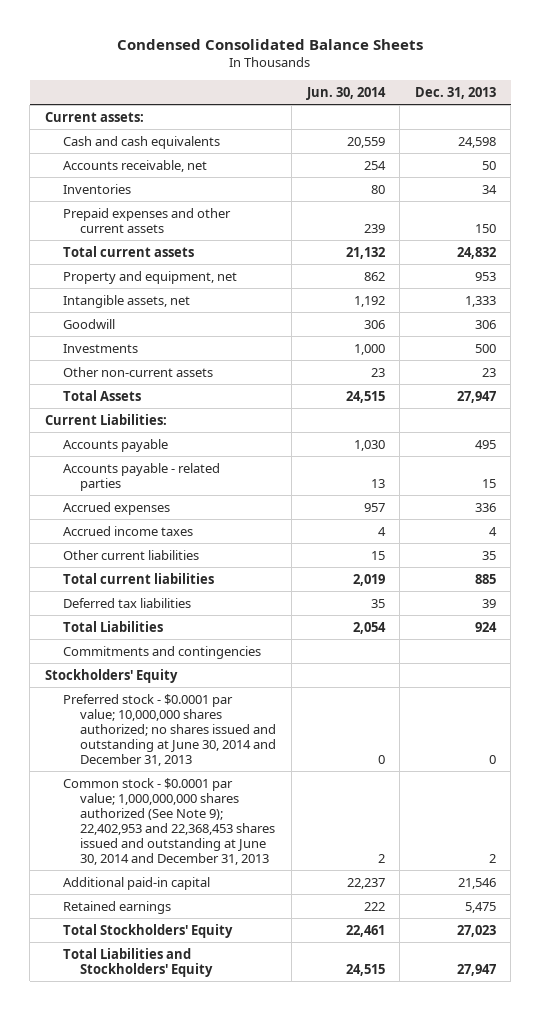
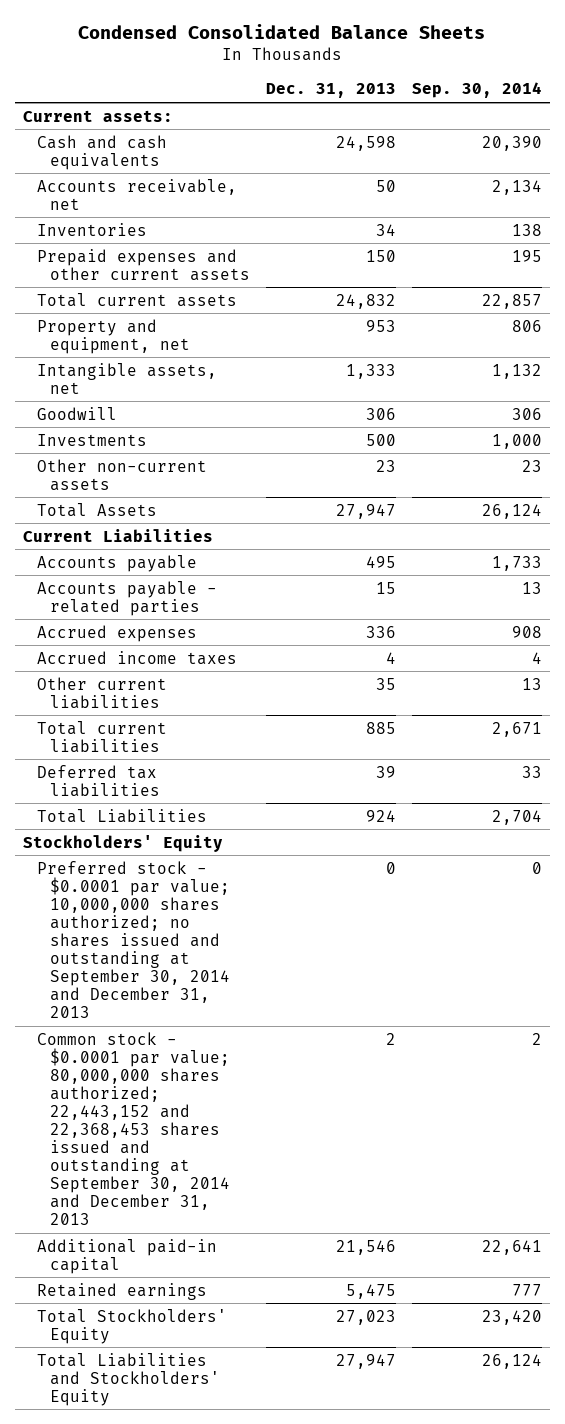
[305,86,386,100] Jun. 30, 2014 -> none
none -> [411,82,542,99] Sep. 30, 2014
[44,413,167,425] Current Liabilities: -> [22,528,213,542] Current Liabilities
[62,645,261,659] Commitments and contingencies -> none
[62,693,277,766] Preferred stock - $0.0001 par value; 10,000,000 shares authorized; no shares issued and outstanding at June 30, 2014 and December 31, 2013 -> [36,860,231,1019] Preferred stock - $0.0001 par value; 10,000,000 shares authorized; no shares issued and outstanding at September 30, 2014 and December 31, 2013
[62,777,276,865] Common stock - $0.0001 par value; 1,000,000,000 shares authorized (See Note 9); 22,402,953 and 22,368,453 shares issued and outstanding at June 30, 2014 and December 31, 2013 -> [36,1031,231,1226] Common stock - $0.0001 par value; 80,000,000 shares authorized; 22,443,152 and 22,368,453 shares issued and outstanding at September 30, 2014 and December 31, 2013

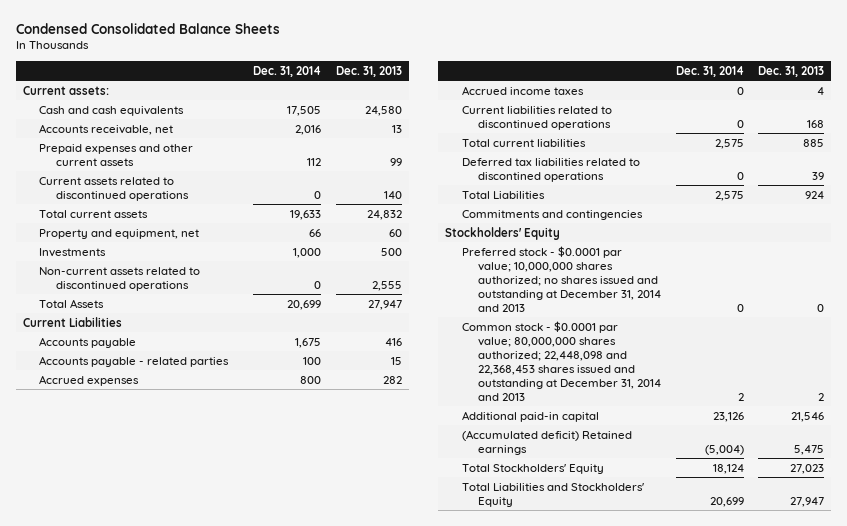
[411,82,542,99] Sep. 30, 2014 -> none
none -> [253,65,322,77] Dec. 31, 2014
[36,222,147,236] Inventories -> none
[336,135,397,151] 24,598 -> [364,105,402,116] 24,580
[376,179,397,192] 50 -> [391,124,402,133] 13
[366,249,397,262] 150 -> [389,157,402,166] 99
none -> [39,176,190,201] Current assets related to discontinued operations
[36,362,217,394] Intangible assets, net -> none
[36,406,117,420] Goodwill -> none
[366,319,397,332] 953 -> [388,228,402,237] 60
[36,458,207,491] Other non-current assets -> none
none -> [39,266,201,291] Non-current assets related to discontinued operations
[366,555,397,568] 495 -> [384,337,402,346] 416
[366,625,397,638] 336 -> [382,375,402,384] 282
[36,676,167,709] Other current liabilities -> none
none -> [461,105,612,130] Current liabilities related to discontinued operations
[36,764,161,797] Deferred tax liabilities -> [461,157,640,182] Deferred tax liabilities related to discontined operations
none -> [461,209,643,220] Commitments and contingencies
[36,860,231,1019] Preferred stock - $0.0001 par value; 10,000,000 shares authorized; no shares issued and outstanding at September 30, 2014 and December 31, 2013 -> [461,245,662,312] Preferred stock - $0.0001 par value; 10,000,000 shares authorized; no shares issued and outstanding at December 31, 2014 and 2013
[36,1031,231,1226] Common stock - $0.0001 par value; 80,000,000 shares authorized; 22,443,152 and 22,368,453 shares issued and outstanding at September 30, 2014 and December 31, 2013 -> [461,320,662,401] Common stock - $0.0001 par value; 80,000,000 shares authorized; 22,448,098 and 22,368,453 shares issued and outstanding at December 31, 2014 and 2013
[36,1282,207,1300] Retained earnings -> [461,429,632,455] (Accumulated deficit) Retained earnings

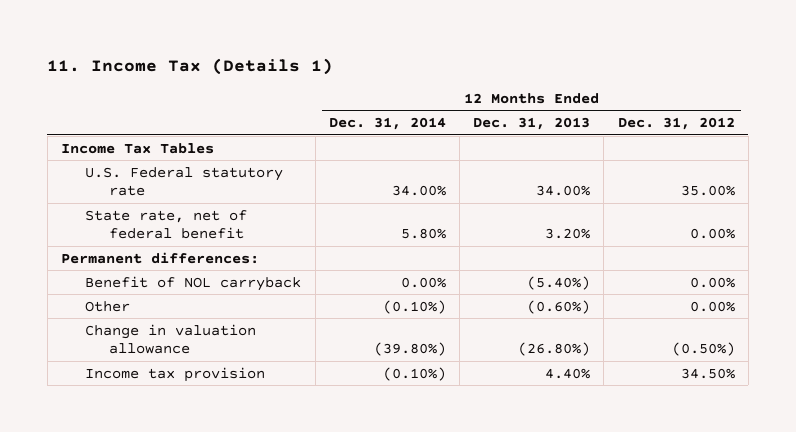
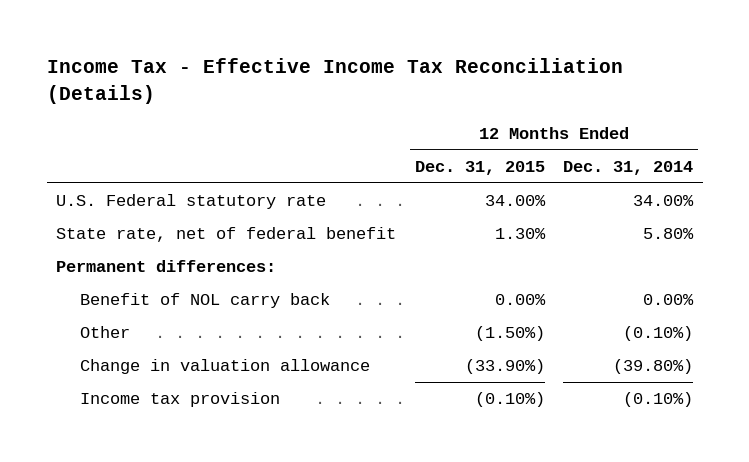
[47,58,334,76] 11. Income Tax (Details 1) -> [46,58,623,104] Income Tax - Effective Income Tax Reconciliation (Details)
[473,117,591,131] Dec. 31, 2013 -> none
[617,117,735,131] Dec. 31, 2012 -> none
none -> [414,160,545,175] Dec. 31, 2015
[61,142,215,154] Income Tax Tables -> none
[85,275,302,291] Benefit of NOL carryback -> [79,293,330,309] Benefit of NOL carry back

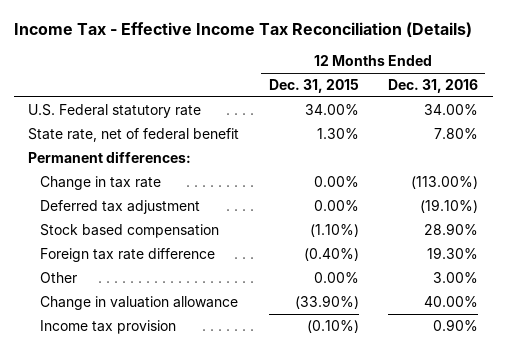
[563,160,694,175] Dec. 31, 2014 -> none
none -> [387,79,478,94] Dec. 31, 2016
[79,293,330,309] Benefit of NOL carry back -> none
none -> [39,175,161,190] Change in tax rate
none -> [39,199,200,214] Deferred tax adjustment
none -> [39,223,219,238] Stock based compensation
none -> [39,247,215,262] Foreign tax rate difference
[474,326,545,342] (1.50%) -> [313,271,359,283] 0.00%

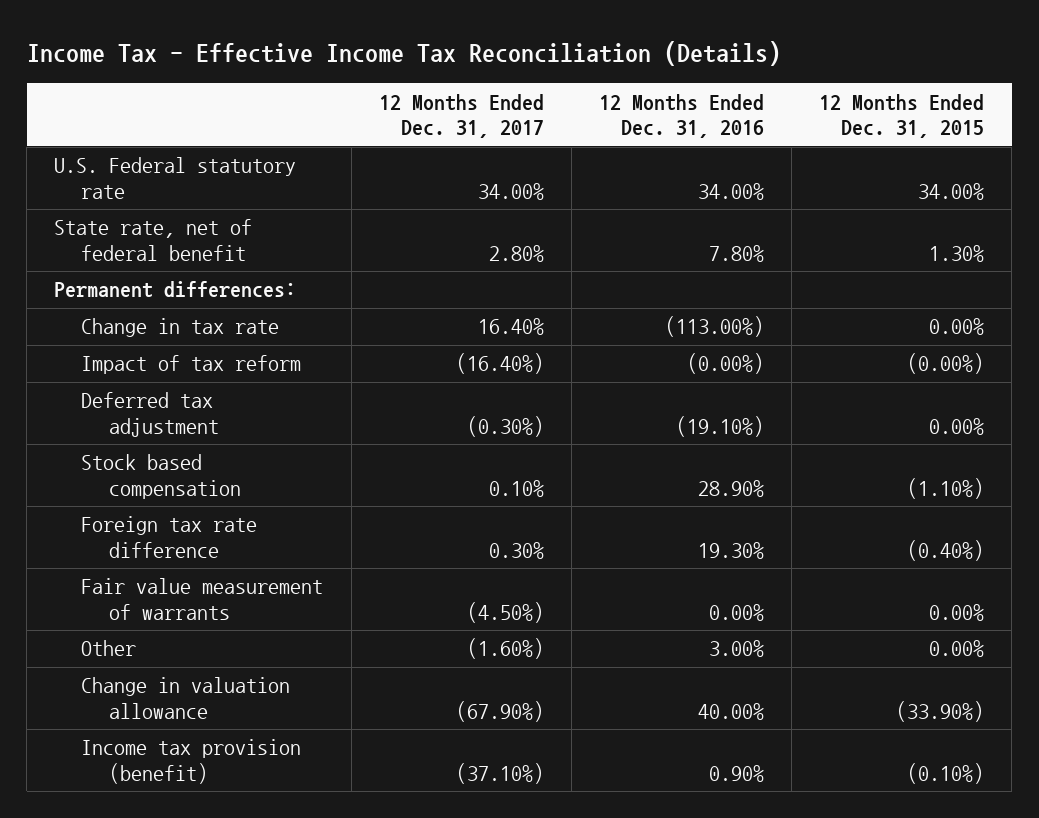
none -> [378,93,544,139] 12 Months Ended Dec. 31, 2017
none -> [81,355,302,375] Impact of tax reform
none -> [81,578,324,621] Fair value measurement of warrants
[39,319,176,334] Income tax provision -> [81,739,302,785] Income tax provision (benefit)

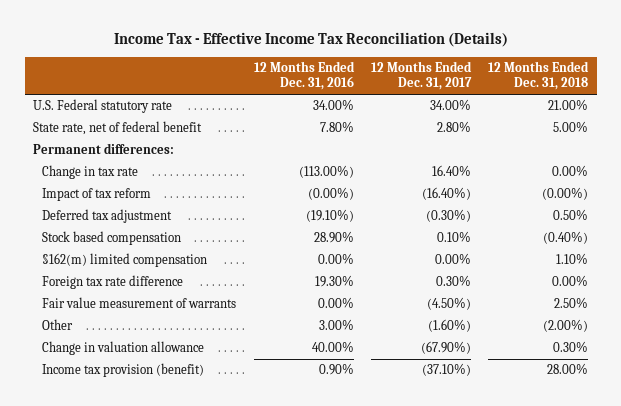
[819,93,985,139] 12 Months Ended Dec. 31, 2015 -> none
none -> [487,61,589,91] 12 Months Ended Dec. 31, 2018
none -> [42,253,208,268] §162(m) limited compensation

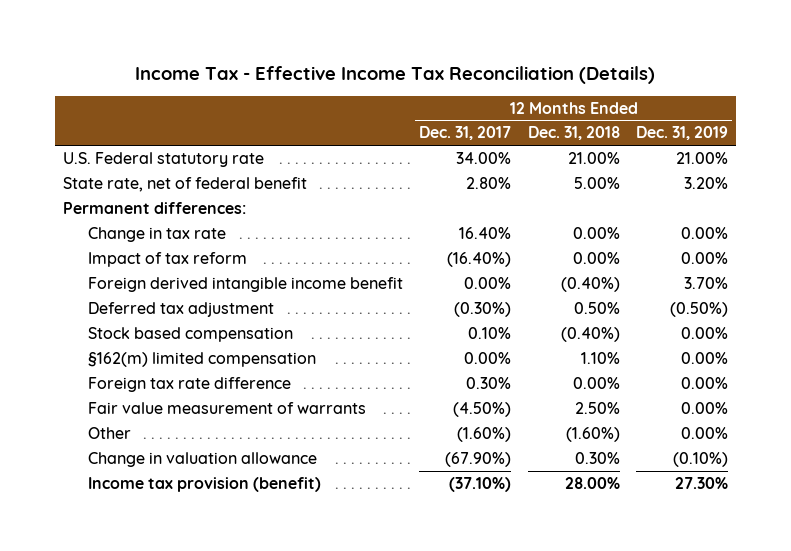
[253,61,355,91] 12 Months Ended Dec. 31, 2016 -> none
none -> [635,126,728,141] Dec. 31, 2019
[541,187,588,201] (0.00%) -> [572,252,620,265] 0.00%
none -> [88,277,404,293] Foreign derived intangible income benefit
[542,319,588,333] (2.00%) -> [565,427,620,443] (1.60%)

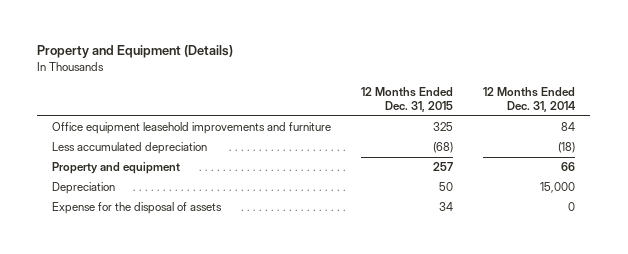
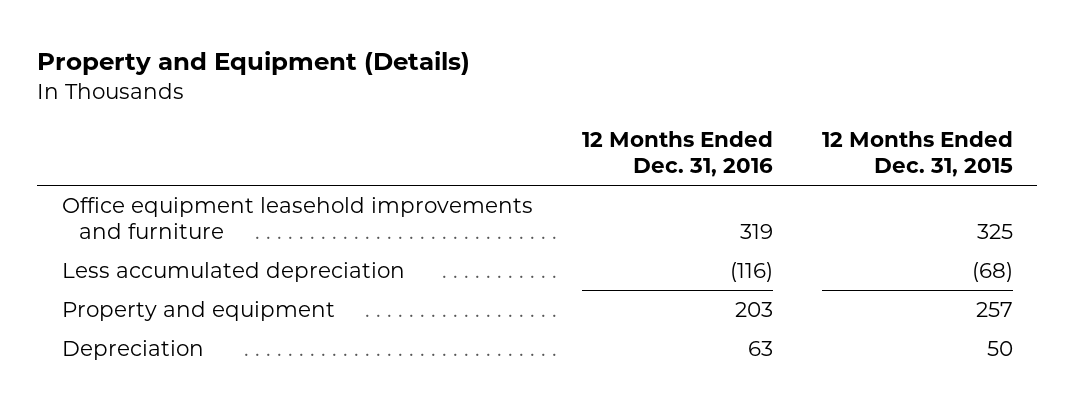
[483,87,577,112] 12 Months Ended Dec. 31, 2014 -> none
none -> [581,131,773,178] 12 Months Ended Dec. 31, 2016
[52,202,223,215] Expense for the disposal of assets -> none

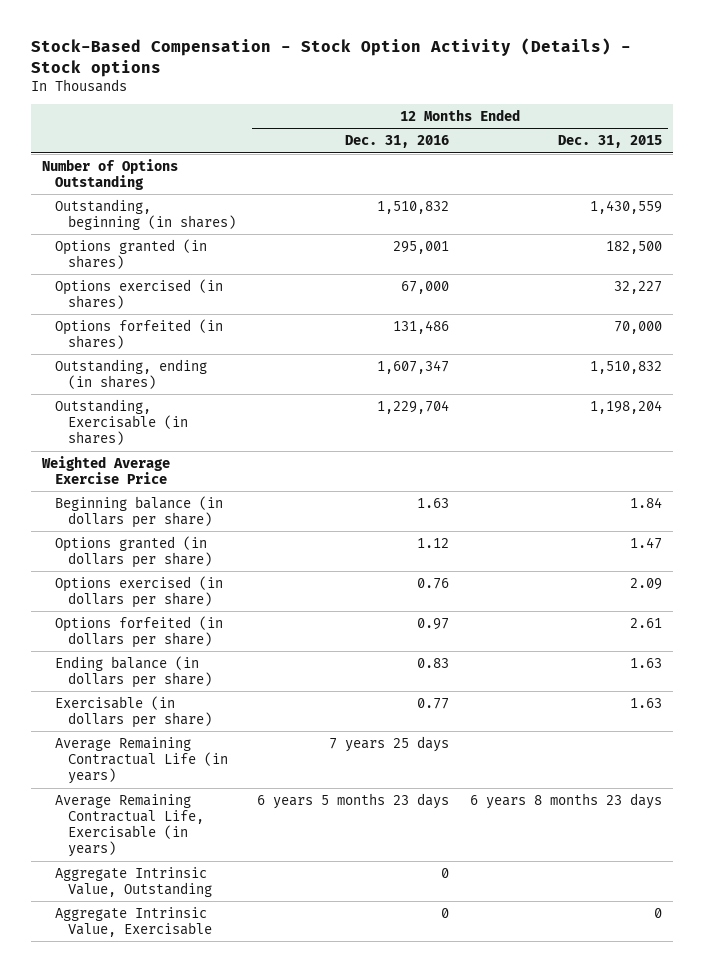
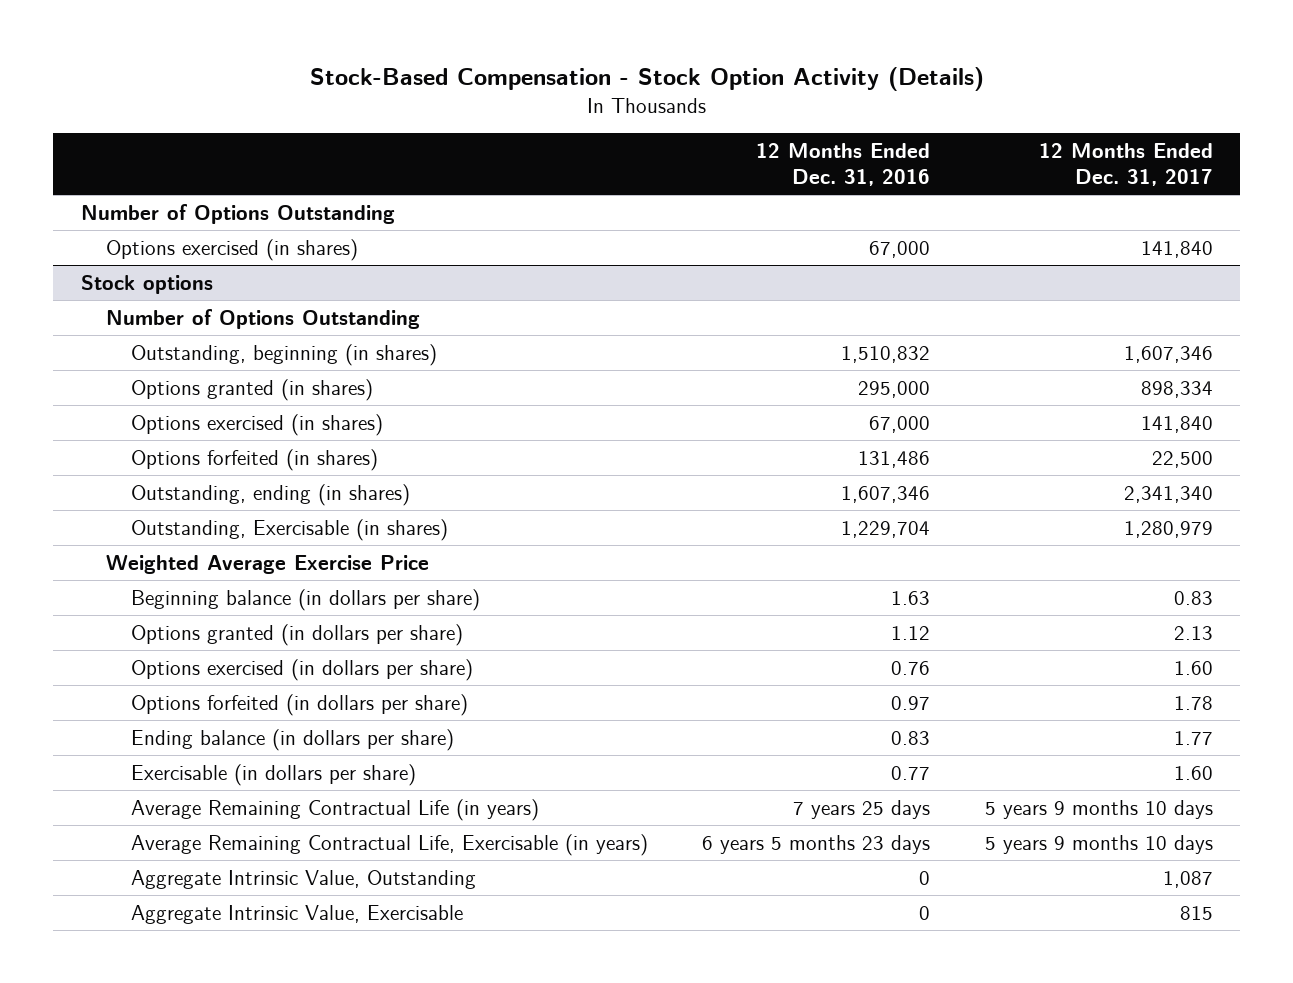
[31,38,632,77] Stock-Based Compensation - Stock Option Activity (Details) - Stock options -> [309,67,984,92] Stock-Based Compensation - Stock Option Activity (Details)
[558,135,663,149] Dec. 31, 2015 -> none
none -> [1038,142,1213,186] 12 Months Ended Dec. 31, 2017
none -> [105,238,358,261] Options exercised (in shares)
none -> [80,274,213,294] Stock options
none -> [105,308,420,329] Number of Options Outstanding
[393,240,450,254] 295,001 -> [858,380,931,398] 295,000
[377,359,450,374] 1,607,347 -> [841,485,931,503] 1,607,346

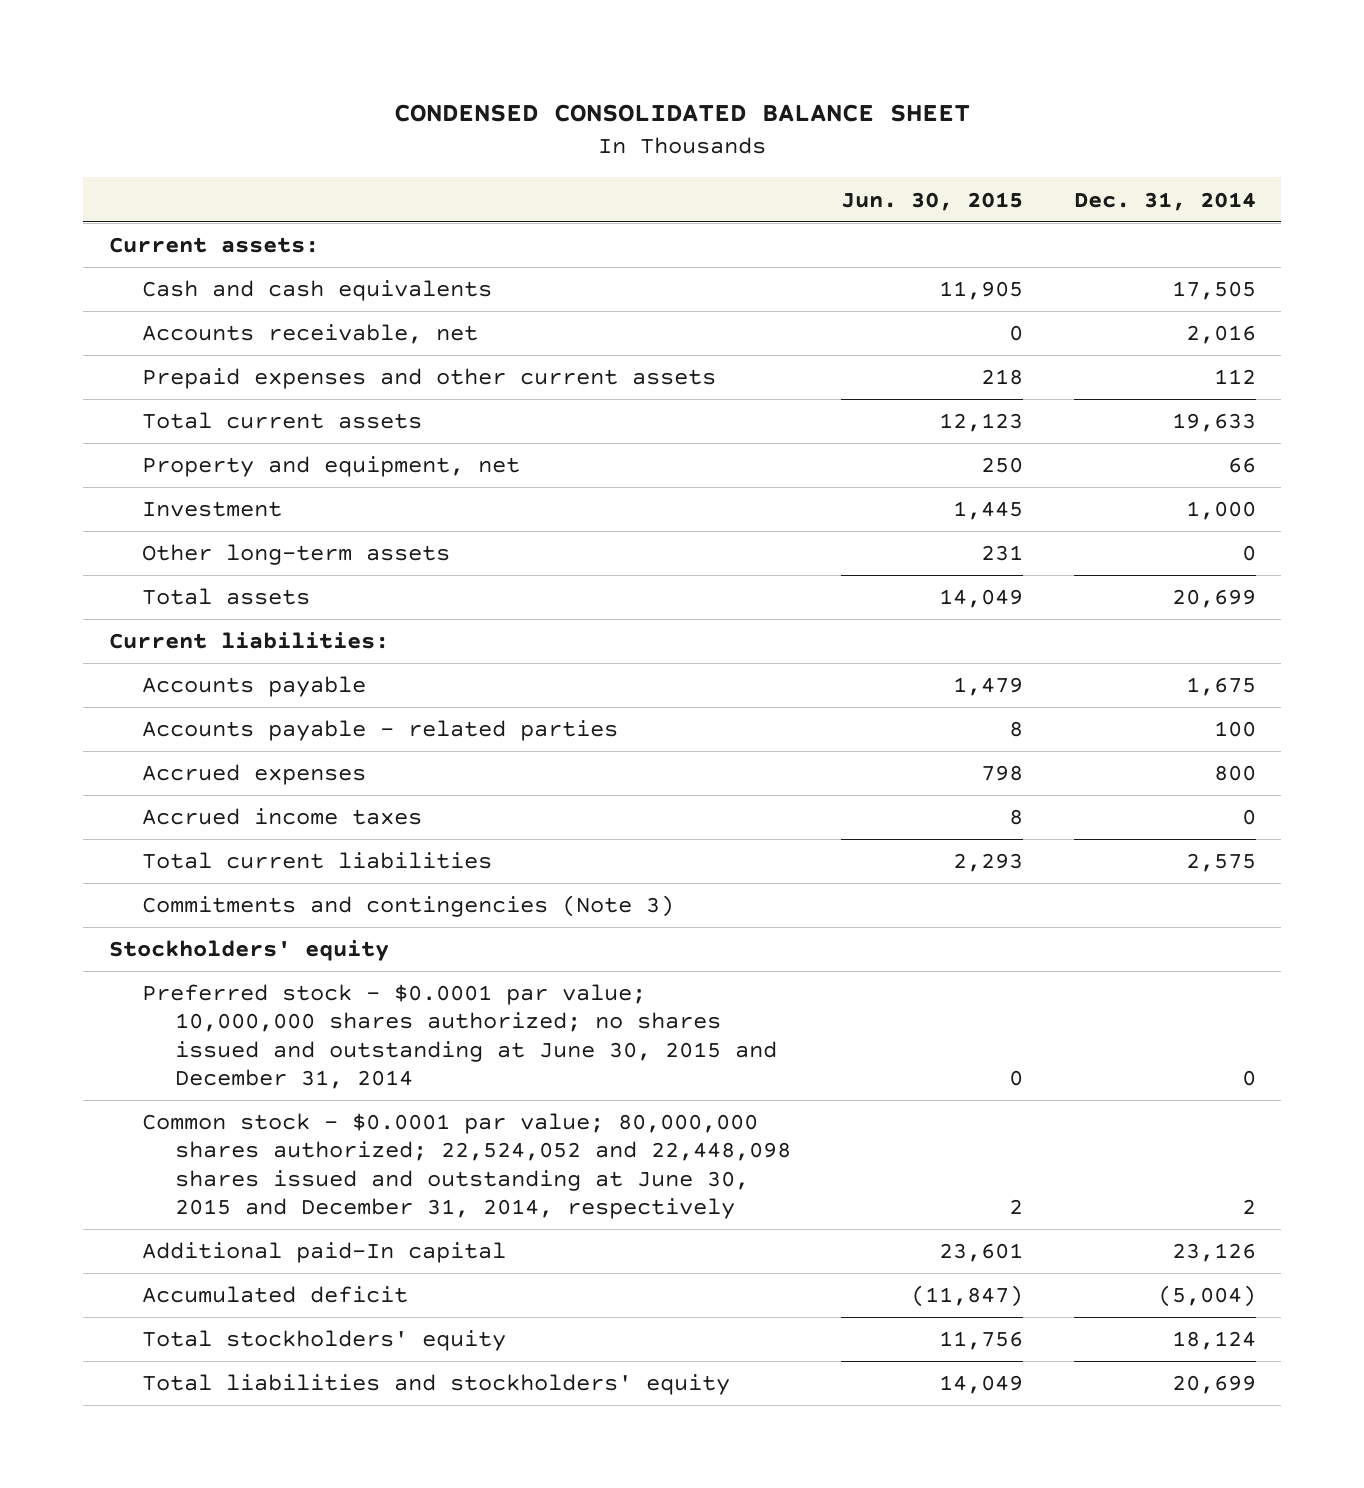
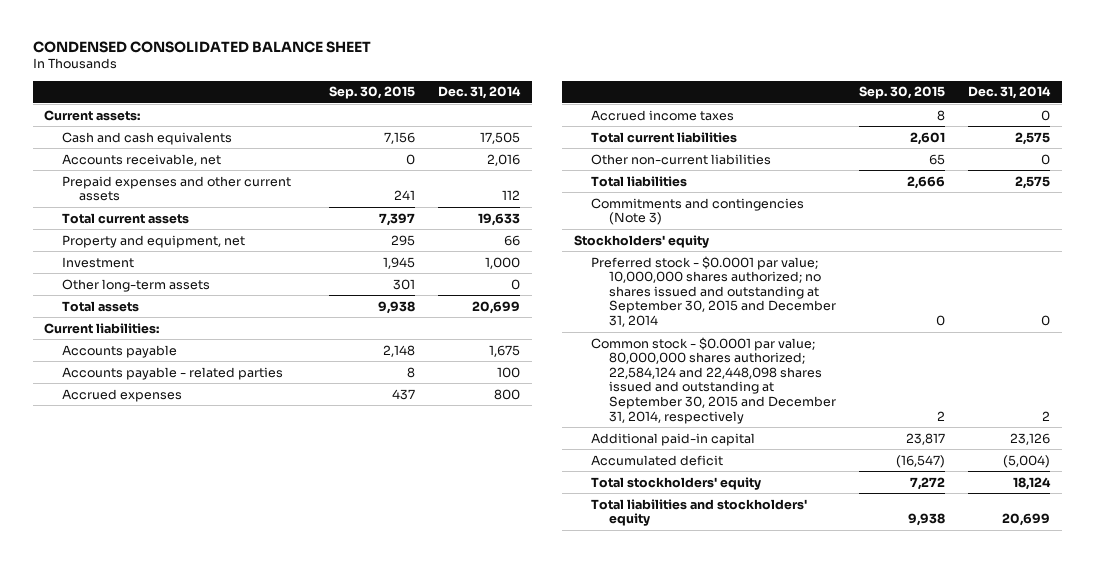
[841,191,1024,211] Jun. 30, 2015 -> none
none -> [329,86,416,100] Sep. 30, 2015
none -> [591,153,772,165] Other non-current liabilities
none -> [591,175,688,187] Total liabilities
[141,984,777,1089] Preferred stock - $0.0001 par value; 10,000,000 shares authorized; no shares issued and outstanding at June 30, 2015 and December 31, 2014 -> [591,255,836,327] Preferred stock - $0.0001 par value; 10,000,000 shares authorized; no shares issued and outstanding at September 30, 2015 and December 31, 2014
[141,1113,791,1219] Common stock - $0.0001 par value; 80,000,000 shares authorized; 22,524,052 and 22,448,098 shares issued and outstanding at June 30, 2015 and December 31, 2014, respectively -> [591,336,836,424] Common stock - $0.0001 par value; 80,000,000 shares authorized; 22,584,124 and 22,448,098 shares issued and outstanding at September 30, 2015 and December 31, 2014, respectively
[141,1242,506,1264] Additional paid-In capital -> [591,432,756,446] Additional paid-in capital

